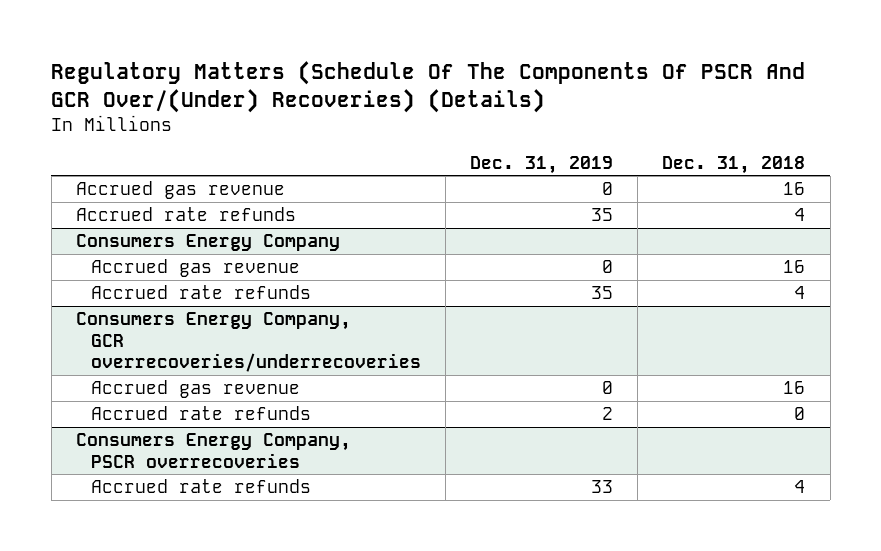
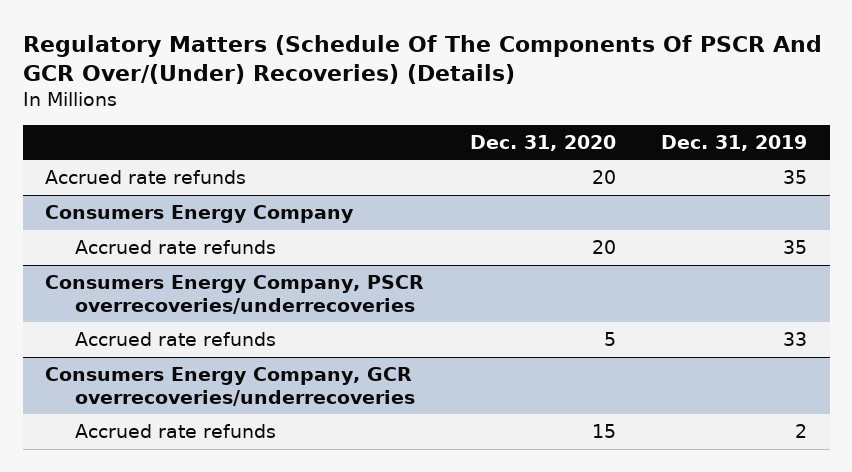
[662,155,806,174] Dec. 31, 2018 -> none
none -> [469,134,616,151] Dec. 31, 2020
[75,181,285,200] Accrued gas revenue -> none
[91,259,301,278] Accrued gas revenue -> none
none -> [45,275,425,314] Consumers Energy Company, PSCR overrecoveries/underrecoveries
none -> [75,332,277,347] Accrued rate refunds
[91,380,301,399] Accrued gas revenue -> none
[75,433,351,468] Consumers Energy Company, PSCR overrecoveries -> none
[91,479,312,494] Accrued rate refunds -> none

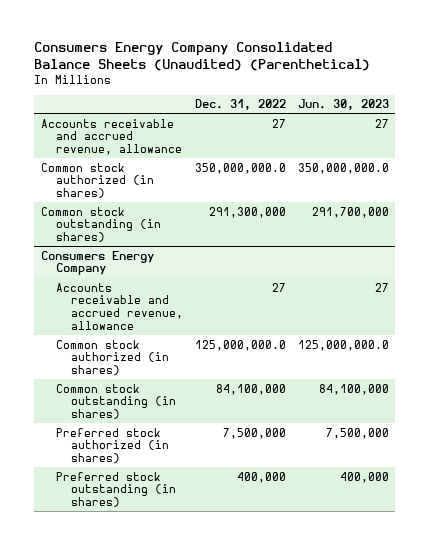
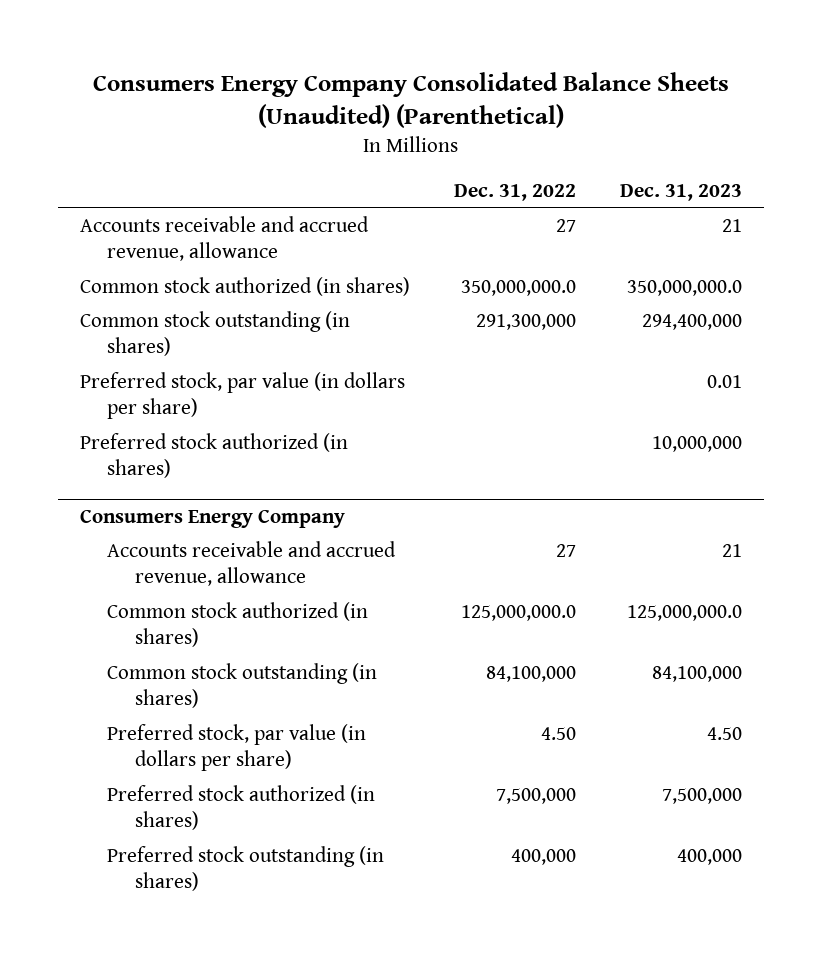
[298,99,390,111] Jun. 30, 2023 -> none
none -> [619,183,742,201] Dec. 31, 2023
none -> [80,371,406,420] Preferred stock, par value (in dollars per share)
none -> [80,432,349,479] Preferred stock authorized (in shares)
none -> [107,723,367,772] Preferred stock, par value (in dollars per share)

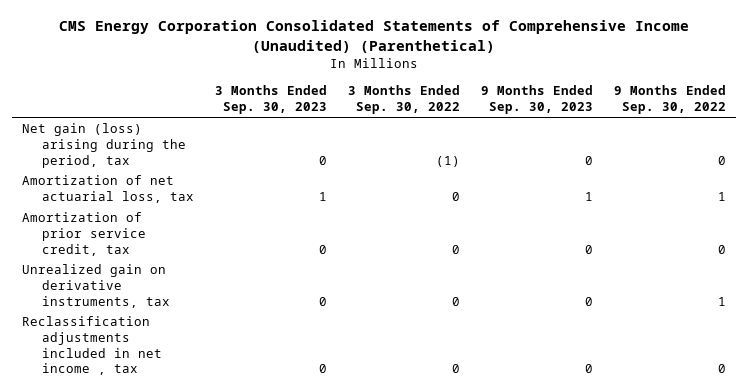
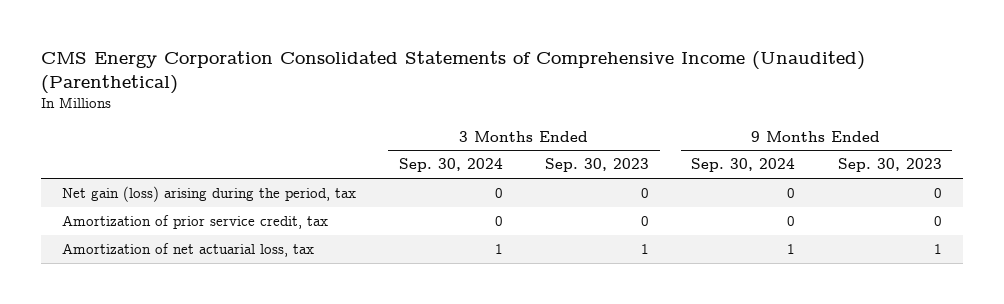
[347,85,460,115] 3 Months Ended Sep. 30, 2022 -> none
[613,85,726,115] 9 Months Ended Sep. 30, 2022 -> none
none -> [398,158,503,173] Sep. 30, 2024
none -> [691,158,796,173] Sep. 30, 2024
[22,263,170,308] Unrealized gain on derivative instruments, tax -> none
[22,315,162,376] Reclassification adjustments included in net income , tax -> none
[22,174,194,203] Amortization of net actuarial loss, tax -> [62,242,315,257] Amortization of net actuarial loss, tax

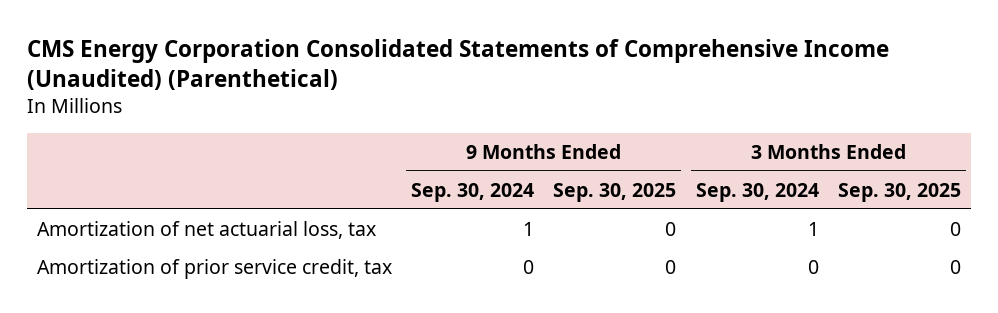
[544,158,649,173] Sep. 30, 2023 -> none
[837,158,942,173] Sep. 30, 2023 -> none
none -> [553,182,677,202] Sep. 30, 2025
none -> [838,182,962,202] Sep. 30, 2025
[62,185,357,202] Net gain (loss) arising during the period, tax -> none
[62,214,329,229] Amortization of prior service credit, tax -> [36,258,392,279] Amortization of prior service credit, tax

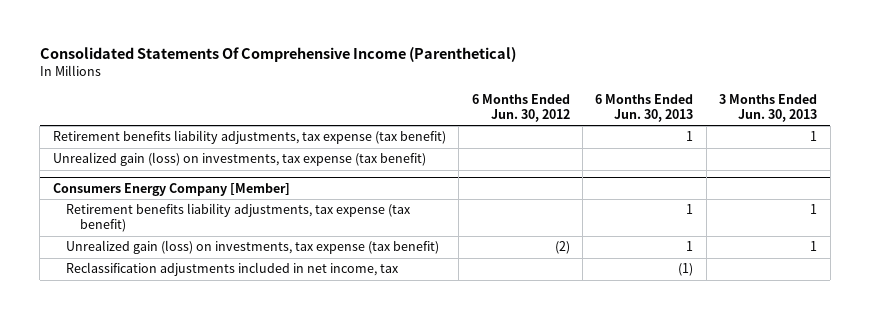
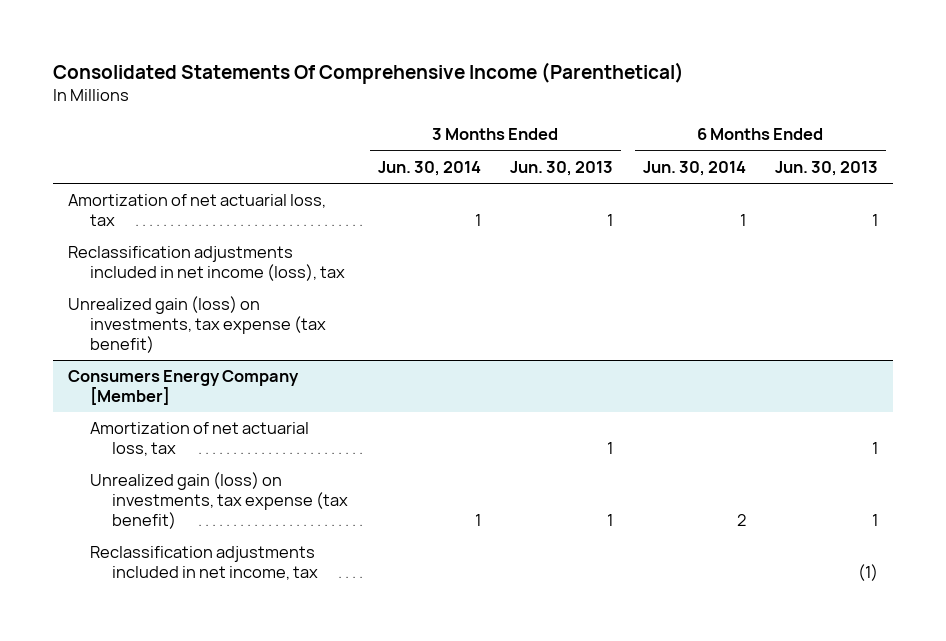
[471,94,570,122] 6 Months Ended Jun. 30, 2012 -> none
none -> [377,160,481,176] Jun. 30, 2014
none -> [642,160,746,176] Jun. 30, 2014
[52,130,446,145] Retirement benefits liability adjustments, tax expense (tax benefit) -> none
none -> [68,194,327,227] Amortization of net actuarial loss, tax
none -> [68,246,346,282] Reclassification adjustments included in net income (loss), tax
[66,203,412,233] Retirement benefits liability adjustments, tax expense (tax benefit) -> none
none -> [90,422,310,457] Amortization of net actuarial loss, tax

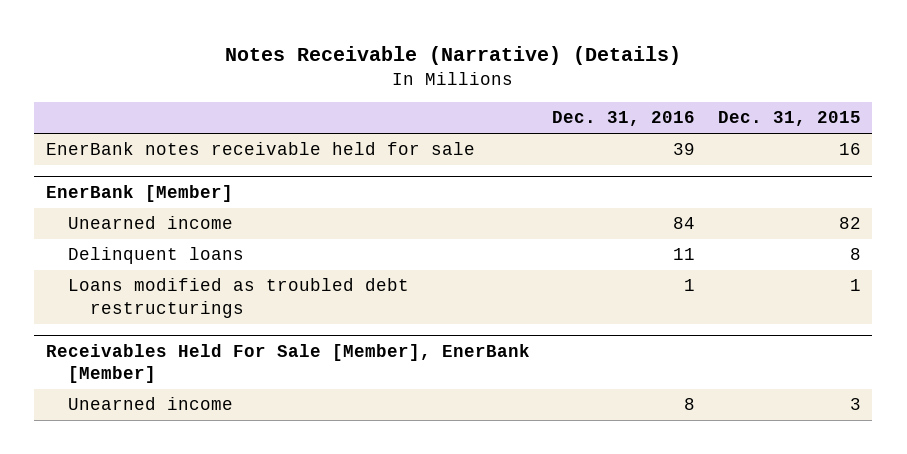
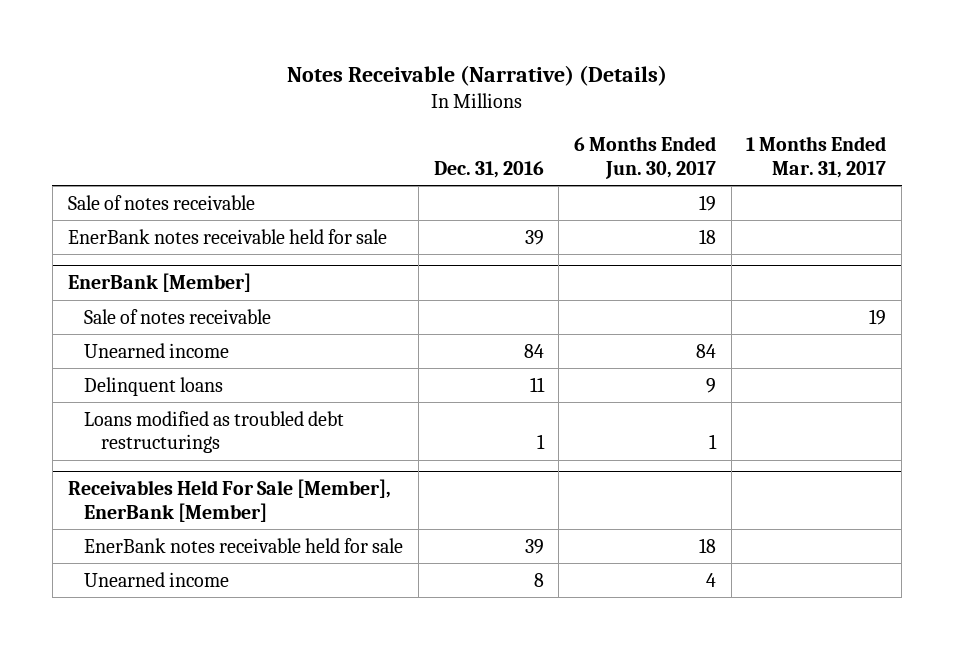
[717,111,861,127] Dec. 31, 2015 -> none
none -> [574,136,717,179] 6 Months Ended Jun. 30, 2017
none -> [746,136,887,178] 1 Months Ended Mar. 31, 2017
none -> [67,194,255,210] Sale of notes receivable
none -> [84,308,272,324] Sale of notes receivable
none -> [84,537,404,553] EnerBank notes receivable held for sale

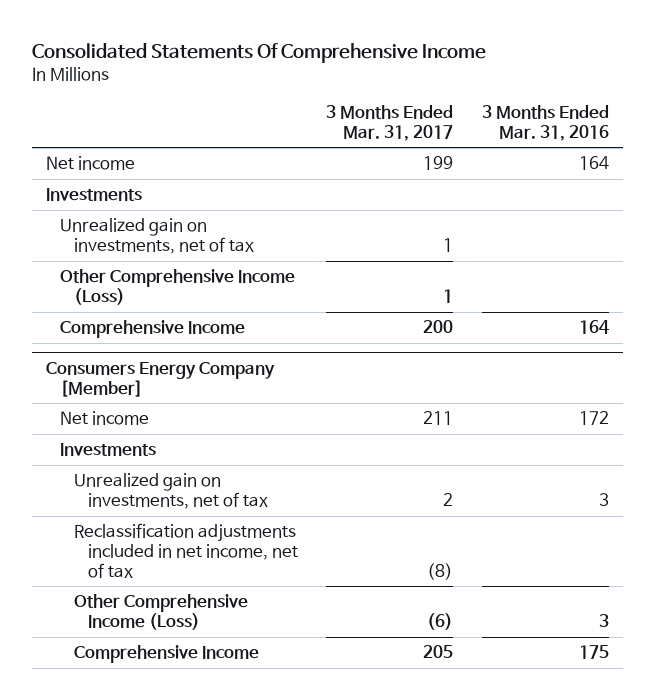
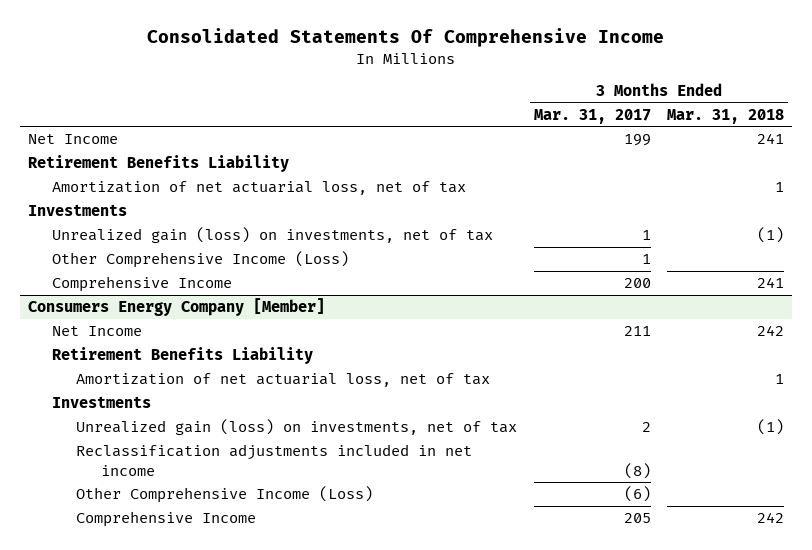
[481,105,609,141] 3 Months Ended Mar. 31, 2016 -> none
none -> [666,108,784,124] Mar. 31, 2018
[45,156,135,171] Net income -> [28,134,119,145] Net Income
none -> [28,155,290,173] Retirement Benefits Liability
none -> [52,181,467,196] Amortization of net actuarial loss, net of tax
[59,218,254,255] Unrealized gain on investments, net of tax -> [52,227,494,244] Unrealized gain (loss) on investments, net of tax
[59,411,149,426] Net income -> [52,326,143,337] Net Income
none -> [52,347,314,365] Retirement Benefits Liability
none -> [76,373,491,388] Amortization of net actuarial loss, net of tax
[73,473,269,510] Unrealized gain on investments, net of tax -> [76,419,518,436] Unrealized gain (loss) on investments, net of tax
[73,523,299,579] Reclassification adjustments included in net income, net of tax -> [76,444,473,476] Reclassification adjustments included in net income

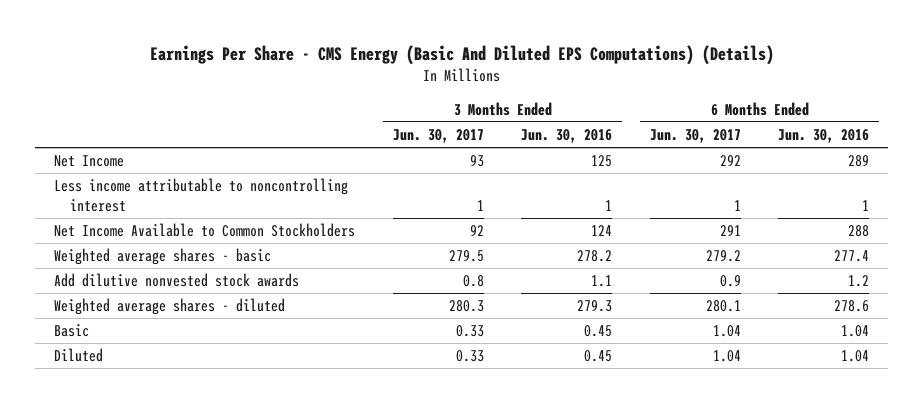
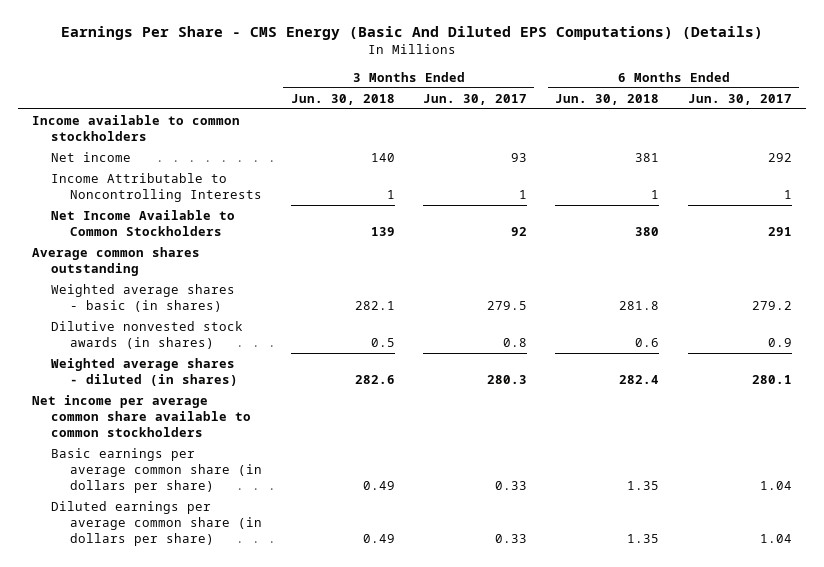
[521,129,613,144] Jun. 30, 2016 -> none
[778,129,870,144] Jun. 30, 2016 -> none
none -> [290,94,395,106] Jun. 30, 2018
none -> [555,94,660,106] Jun. 30, 2018
none -> [31,115,240,141] Income available to common stockholders
[54,155,125,168] Net Income -> [50,152,131,163] Net income
[54,178,349,212] Less income attributable to noncontrolling interest -> [50,173,263,202] Income Attributable to Noncontrolling Interests
none -> [31,247,200,276] Average common shares outstanding
[54,248,272,266] Weighted average shares - basic -> [50,284,235,312] Weighted average shares - basic (in shares)
[54,273,300,288] Add dilutive nonvested stock awards -> [50,321,243,349] Dilutive nonvested stock awards (in shares)
[54,298,286,316] Weighted average shares - diluted -> [50,358,239,386] Weighted average shares - diluted (in shares)
none -> [31,395,251,437] Net income per average common share available to common stockholders
[54,324,90,338] Basic -> [50,448,263,493] Basic earnings per average common share (in dollars per share)
[54,348,104,363] Diluted -> [50,501,263,546] Diluted earnings per average common share (in dollars per share)

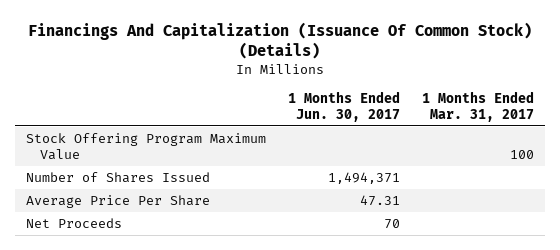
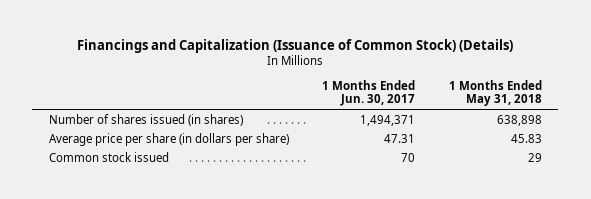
[28,21,533,59] Financings And Capitalization (Issuance Of Common Stock) (Details) -> [77,38,514,53] Financings and Capitalization (Issuance of Common Stock) (Details)
[422,90,535,122] 1 Months Ended Mar. 31, 2017 -> none
none -> [448,80,542,107] 1 Months Ended May 31, 2018
[26,133,267,160] Stock Offering Program Maximum Value -> none
[26,172,211,184] Number of Shares Issued -> [48,113,243,126] Number of shares issued (in shares)
[26,195,211,209] Average Price Per Share -> [48,132,289,146] Average price per share (in dollars per share)
[26,218,123,229] Net Proceeds -> [48,151,169,162] Common stock issued

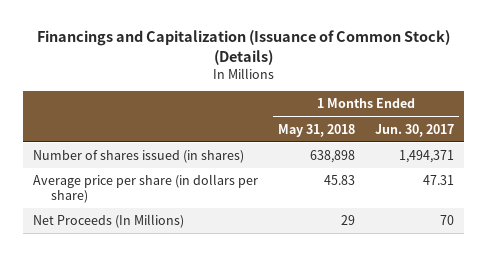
[48,151,169,162] Common stock issued -> [32,214,184,229] Net Proceeds (In Millions)

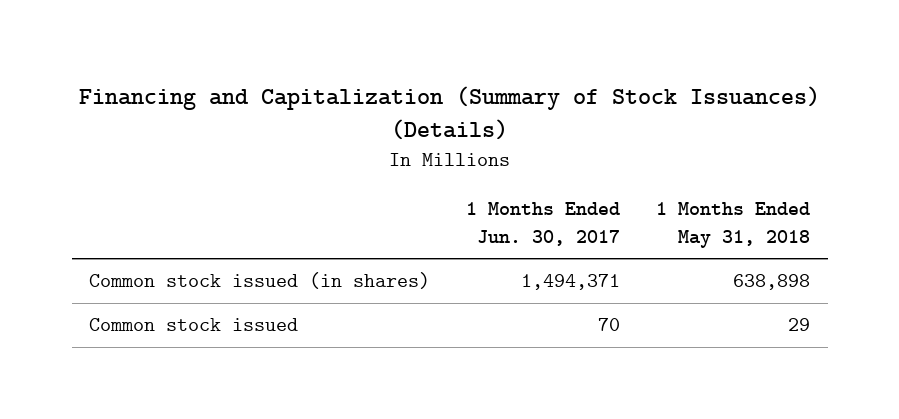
[36,30,450,65] Financings and Capitalization (Issuance of Common Stock) (Details) -> [78,86,820,141] Financing and Capitalization (Summary of Stock Issuances) (Details)
[32,174,258,204] Average price per share (in dollars per share) -> none
[32,150,244,164] Number of shares issued (in shares) -> [89,272,431,290] Common stock issued (in shares)
[32,214,184,229] Net Proceeds (In Millions) -> [89,318,299,332] Common stock issued

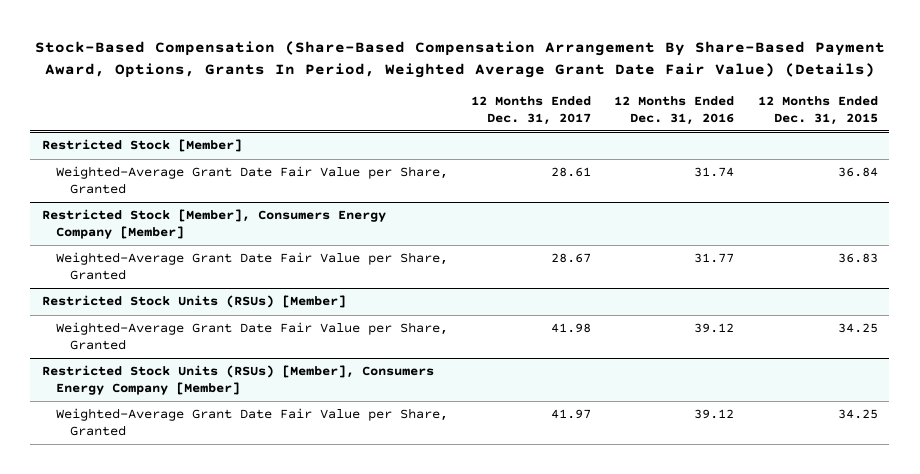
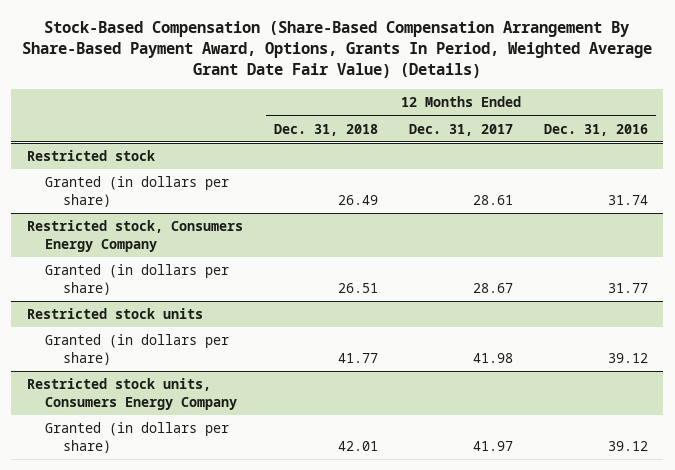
[757,96,878,125] 12 Months Ended Dec. 31, 2015 -> none
none -> [273,123,378,136] Dec. 31, 2018
[42,139,243,153] Restricted Stock [Member] -> [26,150,155,162] Restricted stock
[55,166,448,195] Weighted-Average Grant Date Fair Value per Share, Granted -> [45,176,230,207] Granted (in dollars per share)
[42,209,387,240] Restricted Stock [Member], Consumers Energy Company [Member] -> [26,220,243,252] Restricted stock, Consumers Energy Company
[55,252,448,281] Weighted-Average Grant Date Fair Value per Share, Granted -> [45,264,230,295] Granted (in dollars per share)
[42,295,347,309] Restricted Stock Units (RSUs) [Member] -> [26,308,203,320] Restricted stock units
[55,322,448,351] Weighted-Average Grant Date Fair Value per Share, Granted -> [45,334,230,365] Granted (in dollars per share)
[42,365,435,396] Restricted Stock Units (RSUs) [Member], Consumers Energy Company [Member] -> [26,378,238,410] Restricted stock units, Consumers Energy Company
[55,408,448,437] Weighted-Average Grant Date Fair Value per Share, Granted -> [45,422,230,453] Granted (in dollars per share)

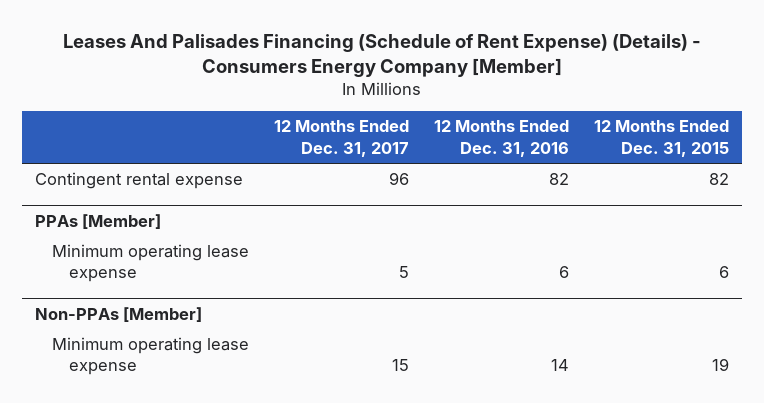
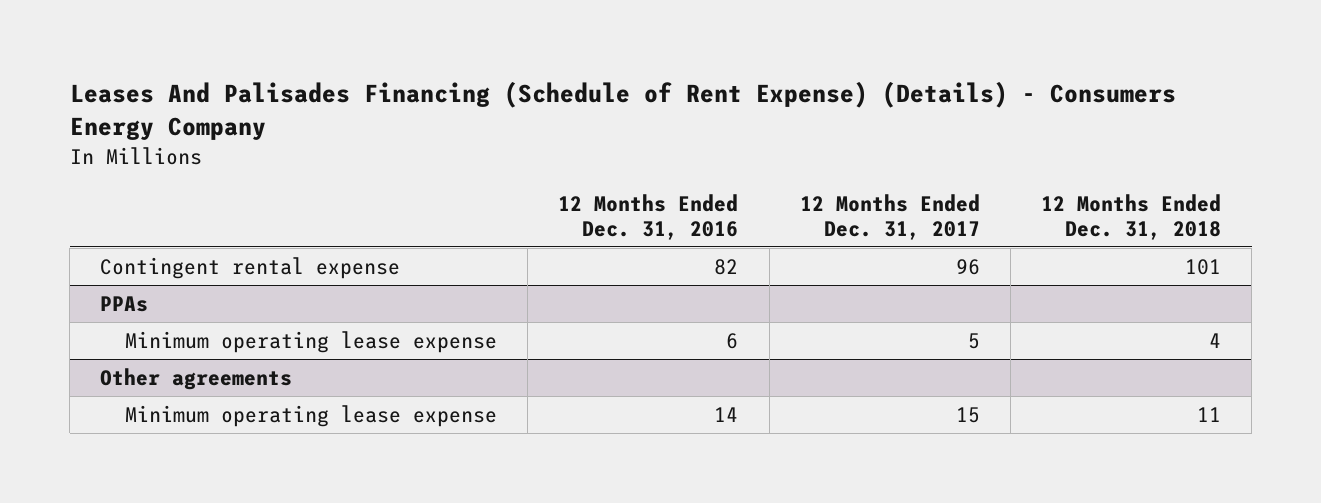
[62,33,701,77] Leases And Palisades Financing (Schedule of Rent Expense) (Details) - Consumers Energy Company [Member] -> [69,81,1176,141] Leases And Palisades Financing (Schedule of Rent Expense) (Details) - Consumers Energy Company
[594,120,730,157] 12 Months Ended Dec. 31, 2015 -> none
none -> [1041,193,1222,240] 12 Months Ended Dec. 31, 2018
[34,213,161,229] PPAs [Member] -> [100,295,149,312] PPAs
[34,306,202,322] Non-PPAs [Member] -> [100,367,293,390] Other agreements

